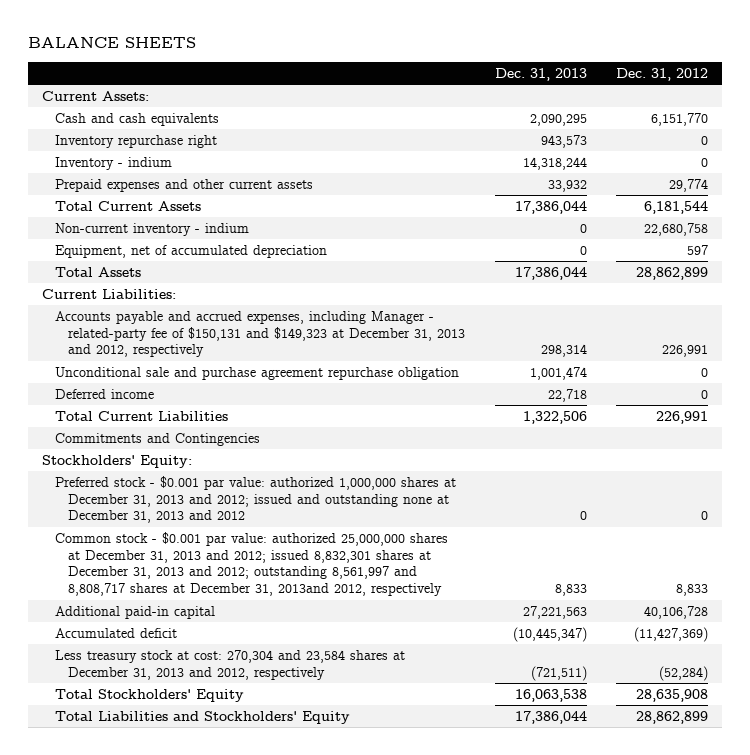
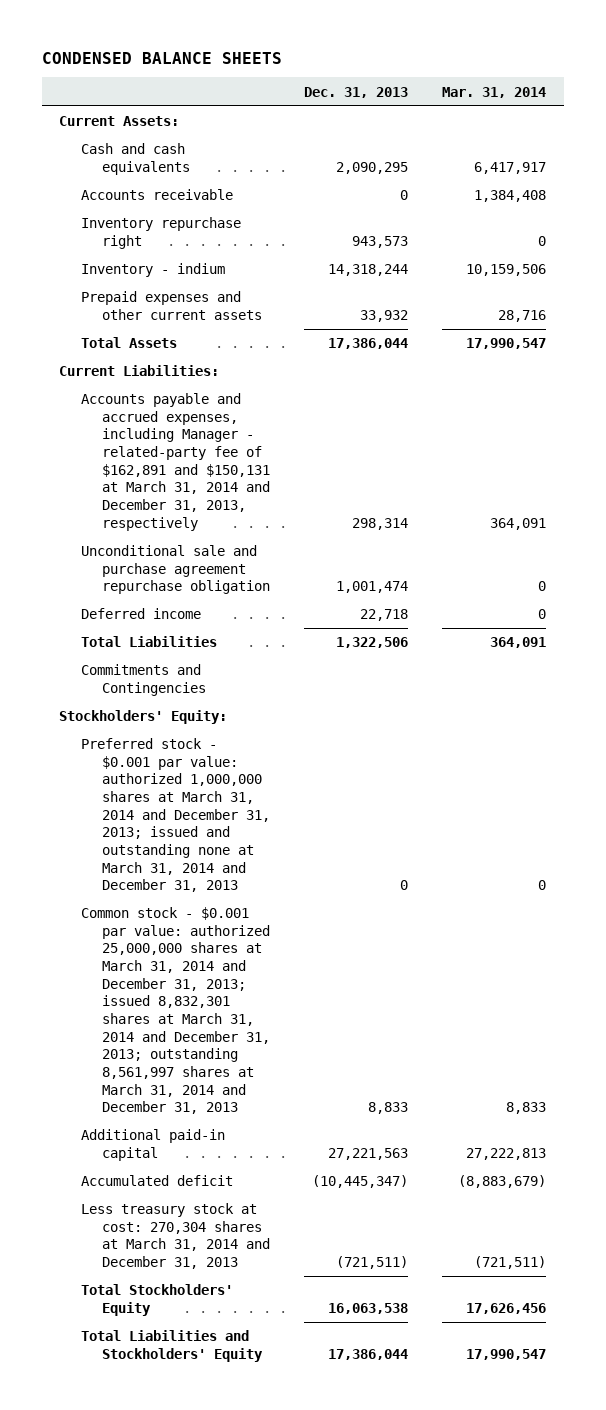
[27,37,196,49] BALANCE SHEETS -> [42,51,283,64] CONDENSED BALANCE SHEETS
[615,67,708,81] Dec. 31, 2012 -> none
none -> [442,86,547,98] Mar. 31, 2014
none -> [80,189,233,201] Accounts receivable
[55,200,202,211] Total Current Assets -> none
[55,222,250,236] Non-current inventory - indium -> none
[55,244,328,258] Equipment, net of accumulated depreciation -> none
[55,310,466,358] Accounts payable and accrued expenses, including Manager - related-party fee of $150,131 and $149,323 at December 31, 2013 and 2012, respectively -> [80,393,270,531] Accounts payable and accrued expenses, including Manager - related-party fee of $162,891 and $150,131 at March 31, 2014 and December 31, 2013, respectively
[55,410,229,421] Total Current Liabilities -> [80,636,217,648] Total Liabilities
[55,475,457,524] Preferred stock - $0.001 par value: authorized 1,000,000 shares at December 31, 2013 and 2012; issued and outstanding none at December 31, 2013 and 2012 -> [80,738,270,893] Preferred stock - $0.001 par value: authorized 1,000,000 shares at March 31, 2014 and December 31, 2013; issued and outstanding none at March 31, 2014 and December 31, 2013
[55,531,449,596] Common stock - $0.001 par value: authorized 25,000,000 shares at December 31, 2013 and 2012; issued 8,832,301 shares at December 31, 2013 and 2012; outstanding 8,561,997 and 8,808,717 shares at December 31, 2013and 2012, respectively -> [80,907,270,1115] Common stock - $0.001 par value: authorized 25,000,000 shares at March 31, 2014 and December 31, 2013; issued 8,832,301 shares at March 31, 2014 and December 31, 2013; outstanding 8,561,997 shares at March 31, 2014 and December 31, 2013
[55,649,406,680] Less treasury stock at cost: 270,304 and 23,584 shares at December 31, 2013 and 2012, respectively -> [80,1203,270,1270] Less treasury stock at cost: 270,304 shares at March 31, 2014 and December 31, 2013

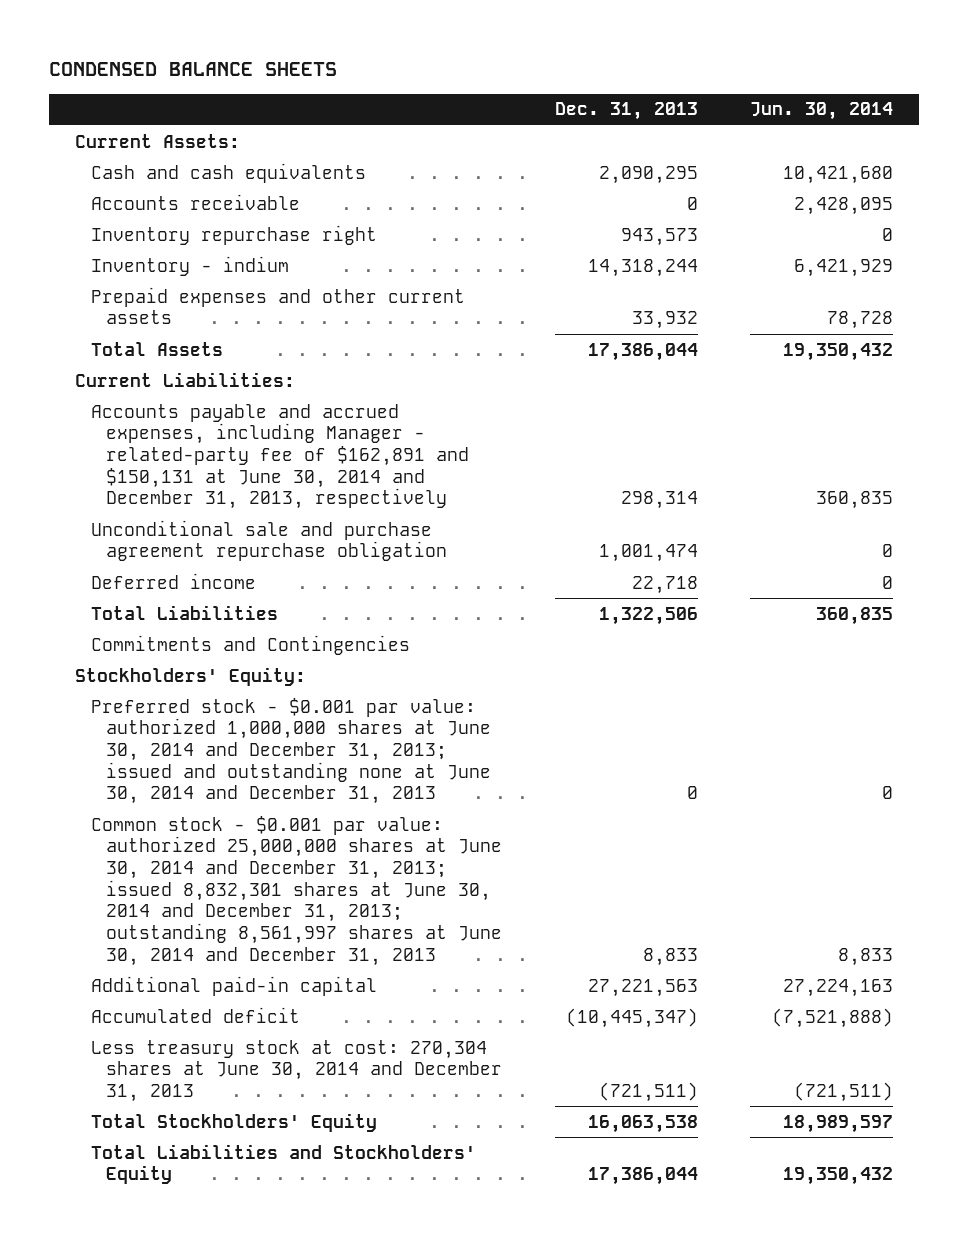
[442,86,547,98] Mar. 31, 2014 -> none
none -> [749,102,893,121] Jun. 30, 2014
[80,393,270,531] Accounts payable and accrued expenses, including Manager - related-party fee of $162,891 and $150,131 at March 31, 2014 and December 31, 2013, respectively -> [90,403,470,510] Accounts payable and accrued expenses, including Manager - related-party fee of $162,891 and $150,131 at June 30, 2014 and December 31, 2013, respectively
[80,738,270,893] Preferred stock - $0.001 par value: authorized 1,000,000 shares at March 31, 2014 and December 31, 2013; issued and outstanding none at March 31, 2014 and December 31, 2013 -> [90,697,492,805] Preferred stock - $0.001 par value: authorized 1,000,000 shares at June 30, 2014 and December 31, 2013; issued and outstanding none at June 30, 2014 and December 31, 2013
[80,907,270,1115] Common stock - $0.001 par value: authorized 25,000,000 shares at March 31, 2014 and December 31, 2013; issued 8,832,301 shares at March 31, 2014 and December 31, 2013; outstanding 8,561,997 shares at March 31, 2014 and December 31, 2013 -> [90,815,503,966] Common stock - $0.001 par value: authorized 25,000,000 shares at June 30, 2014 and December 31, 2013; issued 8,832,301 shares at June 30, 2014 and December 31, 2013; outstanding 8,561,997 shares at June 30, 2014 and December 31, 2013
[80,1203,270,1270] Less treasury stock at cost: 270,304 shares at March 31, 2014 and December 31, 2013 -> [90,1039,503,1102] Less treasury stock at cost: 270,304 shares at June 30, 2014 and December 31, 2013

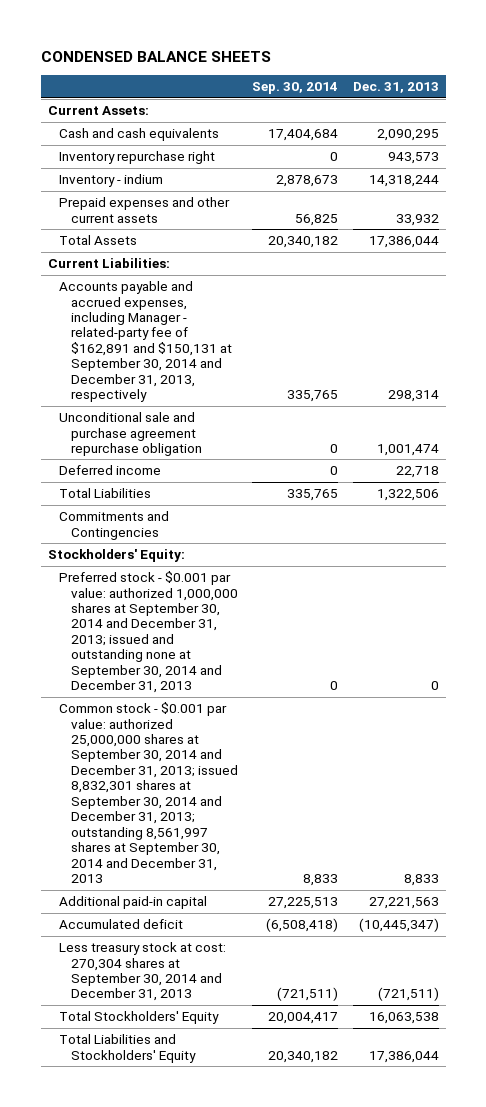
[749,102,893,121] Jun. 30, 2014 -> none
none -> [252,82,339,95] Sep. 30, 2014
[90,193,300,210] Accounts receivable -> none
[90,403,470,510] Accounts payable and accrued expenses, including Manager - related-party fee of $162,891 and $150,131 at June 30, 2014 and December 31, 2013, respectively -> [59,281,233,403] Accounts payable and accrued expenses, including Manager - related-party fee of $162,891 and $150,131 at September 30, 2014 and December 31, 2013, respectively
[90,697,492,805] Preferred stock - $0.001 par value: authorized 1,000,000 shares at June 30, 2014 and December 31, 2013; issued and outstanding none at June 30, 2014 and December 31, 2013 -> [59,571,239,694] Preferred stock - $0.001 par value: authorized 1,000,000 shares at September 30, 2014 and December 31, 2013; issued and outstanding none at September 30, 2014 and December 31, 2013
[90,815,503,966] Common stock - $0.001 par value: authorized 25,000,000 shares at June 30, 2014 and December 31, 2013; issued 8,832,301 shares at June 30, 2014 and December 31, 2013; outstanding 8,561,997 shares at June 30, 2014 and December 31, 2013 -> [59,702,239,884] Common stock - $0.001 par value: authorized 25,000,000 shares at September 30, 2014 and December 31, 2013; issued 8,832,301 shares at September 30, 2014 and December 31, 2013; outstanding 8,561,997 shares at September 30, 2014 and December 31, 2013
[90,1039,503,1102] Less treasury stock at cost: 270,304 shares at June 30, 2014 and December 31, 2013 -> [59,942,227,1002] Less treasury stock at cost: 270,304 shares at September 30, 2014 and December 31, 2013

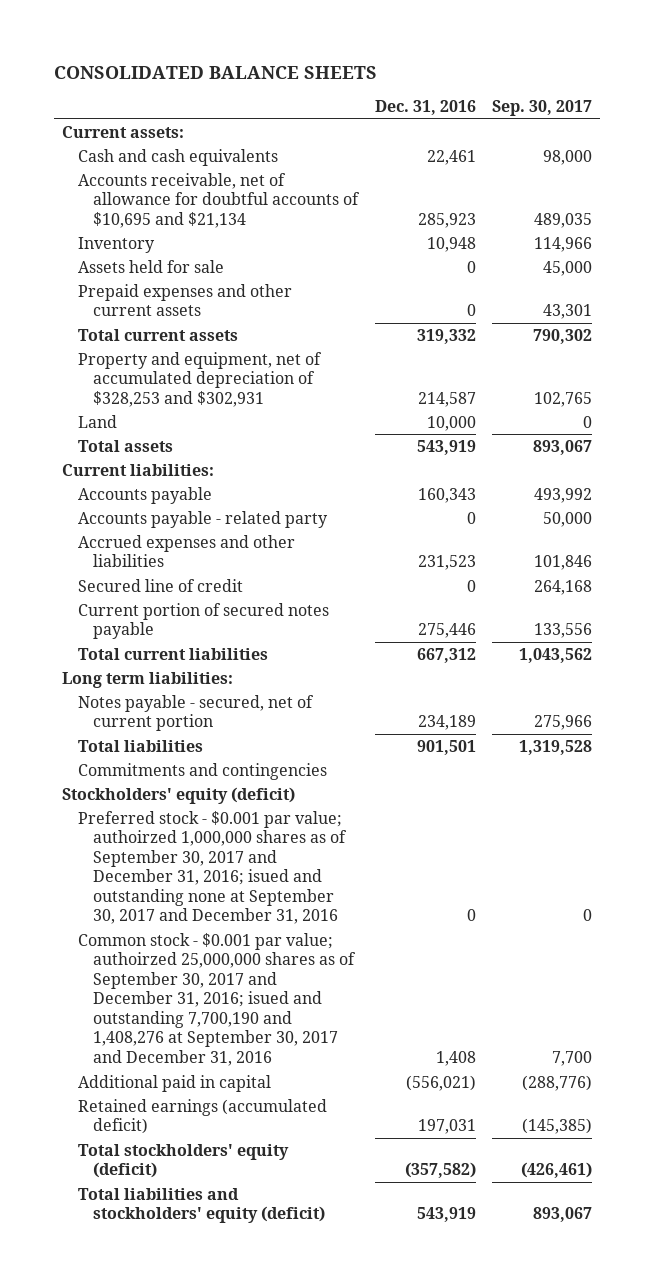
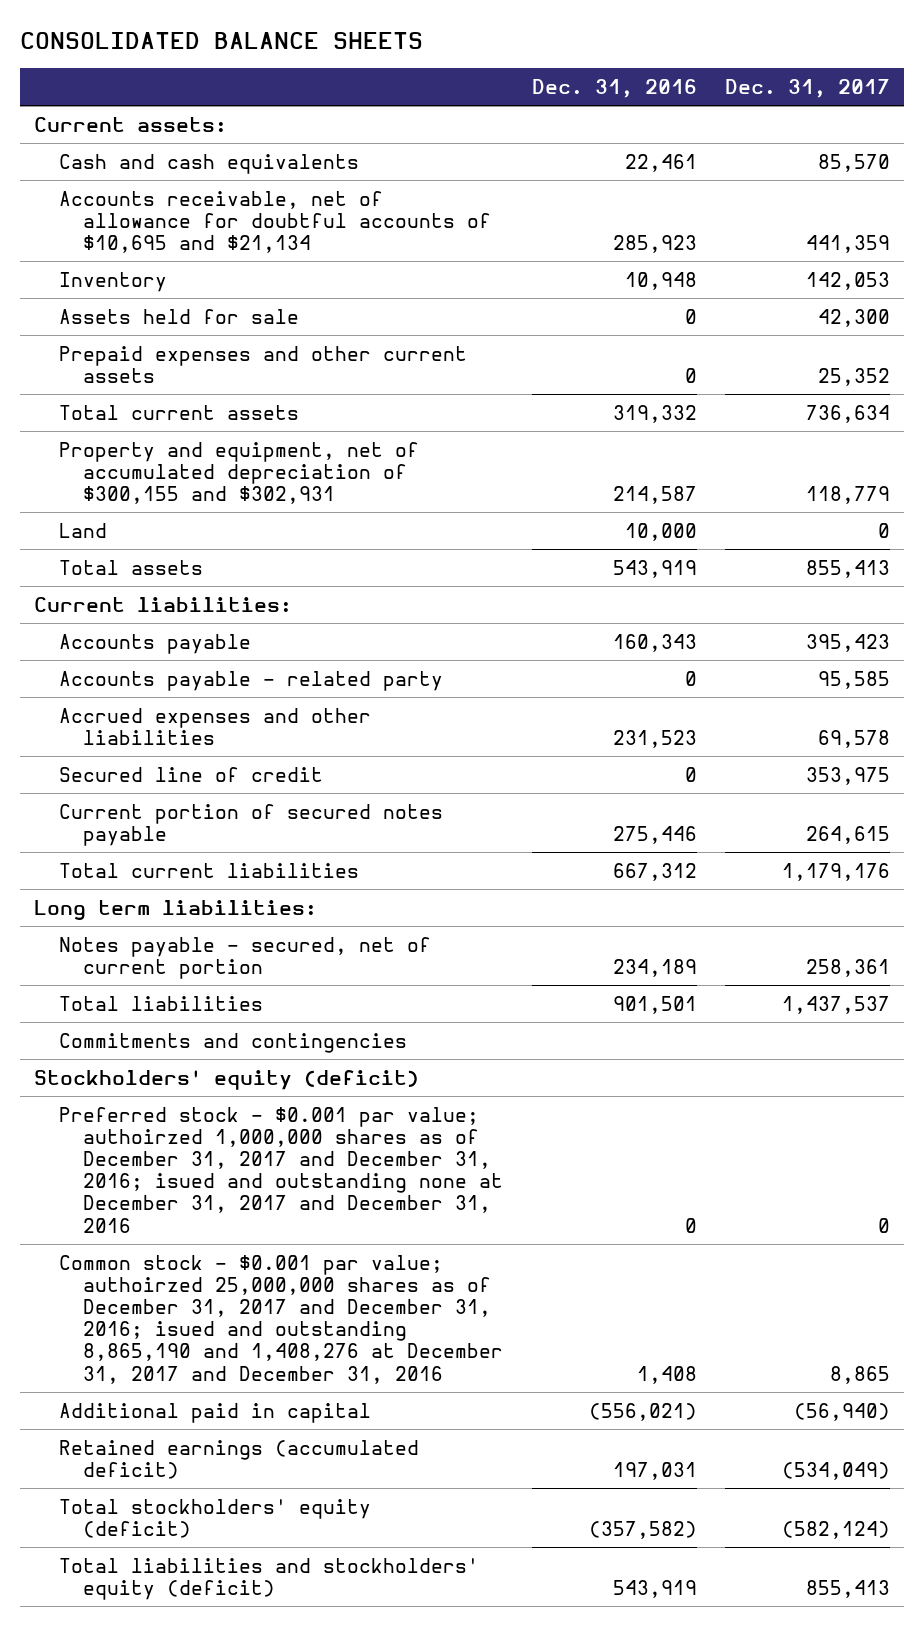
[491,100,592,117] Sep. 30, 2017 -> none
none -> [724,79,890,99] Dec. 31, 2017
[77,351,322,407] Property and equipment, net of accumulated depreciation of $328,253 and $302,931 -> [58,441,419,505] Property and equipment, net of accumulated depreciation of $300,155 and $302,931
[77,810,348,925] Preferred stock - $0.001 par value; authoirzed 1,000,000 shares as of September 30, 2017 and December 31, 2016; isued and outstanding none at September 30, 2017 and December 31, 2016 -> [58,1106,504,1233] Preferred stock - $0.001 par value; authoirzed 1,000,000 shares as of December 31, 2017 and December 31, 2016; isued and outstanding none at December 31, 2017 and December 31, 2016
[77,932,357,1066] Common stock - $0.001 par value; authoirzed 25,000,000 shares as of September 30, 2017 and December 31, 2016; isued and outstanding 7,700,190 and 1,408,276 at September 30, 2017 and December 31, 2016 -> [58,1254,504,1384] Common stock - $0.001 par value; authoirzed 25,000,000 shares as of December 31, 2017 and December 31, 2016; isued and outstanding 8,865,190 and 1,408,276 at December 31, 2017 and December 31, 2016

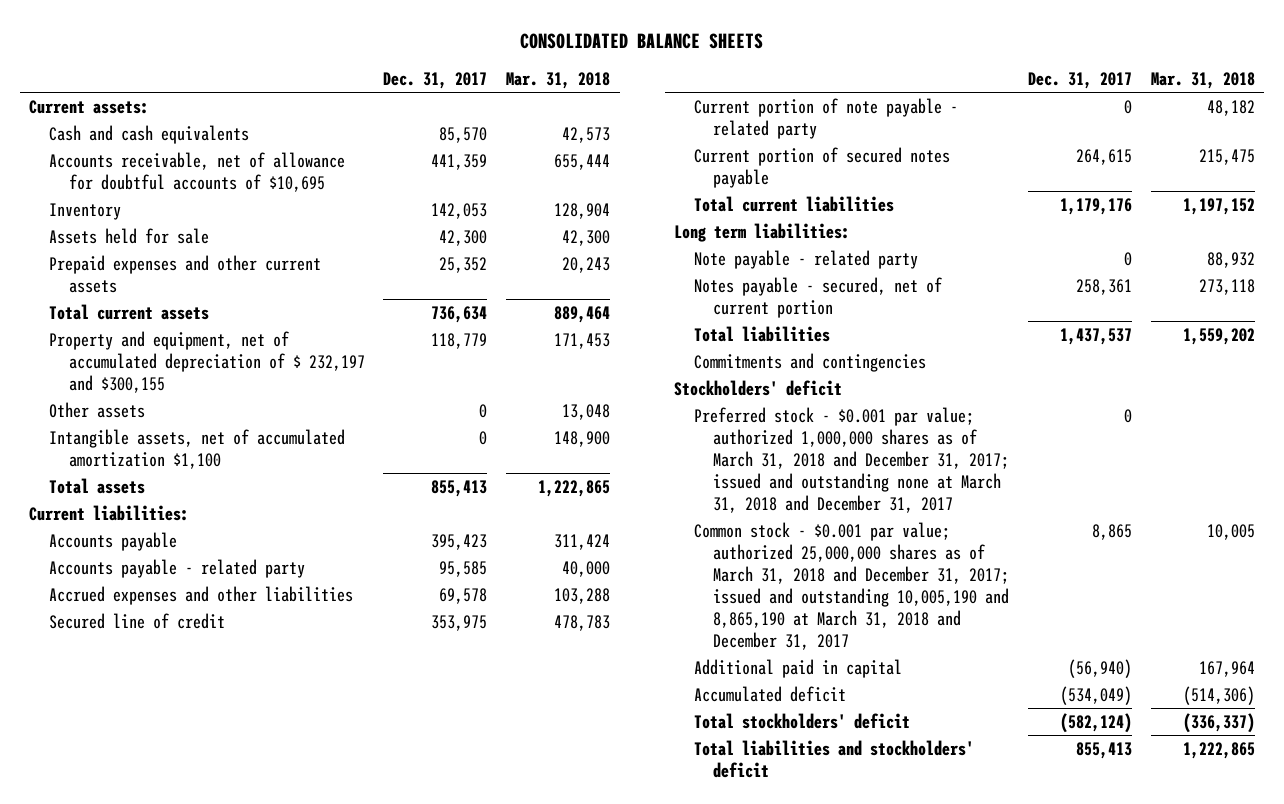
[531,79,697,99] Dec. 31, 2016 -> none
none -> [506,72,611,90] Mar. 31, 2018
[58,190,492,254] Accounts receivable, net of allowance for doubtful accounts of $10,695 and $21,134 -> [48,151,345,192] Accounts receivable, net of allowance for doubtful accounts of $10,695
[58,522,107,538] Land -> none
[58,441,419,505] Property and equipment, net of accumulated depreciation of $300,155 and $302,931 -> [48,330,365,393] Property and equipment, net of accumulated depreciation of $ 232,197 and $300,155
none -> [48,401,145,418] Other assets
none -> [48,428,345,469] Intangible assets, net of accumulated amortization $1,100
none -> [693,97,958,139] Current portion of note payable - related party
none -> [693,249,918,269] Note payable - related party
[34,1069,420,1090] Stockholders' equity (deficit) -> [673,379,842,396] Stockholders' deficit
[58,1106,504,1233] Preferred stock - $0.001 par value; authoirzed 1,000,000 shares as of December 31, 2017 and December 31, 2016; isued and outstanding none at December 31, 2017 and December 31, 2016 -> [693,406,1010,513] Preferred stock - $0.001 par value; authorized 1,000,000 shares as of March 31, 2018 and December 31, 2017; issued and outstanding none at March 31, 2018 and December 31, 2017
[58,1254,504,1384] Common stock - $0.001 par value; authoirzed 25,000,000 shares as of December 31, 2017 and December 31, 2016; isued and outstanding 8,865,190 and 1,408,276 at December 31, 2017 and December 31, 2016 -> [693,521,1010,650] Common stock - $0.001 par value; authorized 25,000,000 shares as of March 31, 2018 and December 31, 2017; issued and outstanding 10,005,190 and 8,865,190 at March 31, 2018 and December 31, 2017
[58,1439,419,1479] Retained earnings (accumulated deficit) -> [693,685,846,702] Accumulated deficit
[58,1498,371,1538] Total stockholders' equity (deficit) -> [693,712,910,729] Total stockholders' deficit
[58,1557,479,1600] Total liabilities and stockholders' equity (deficit) -> [693,739,974,778] Total liabilities and stockholders' deficit

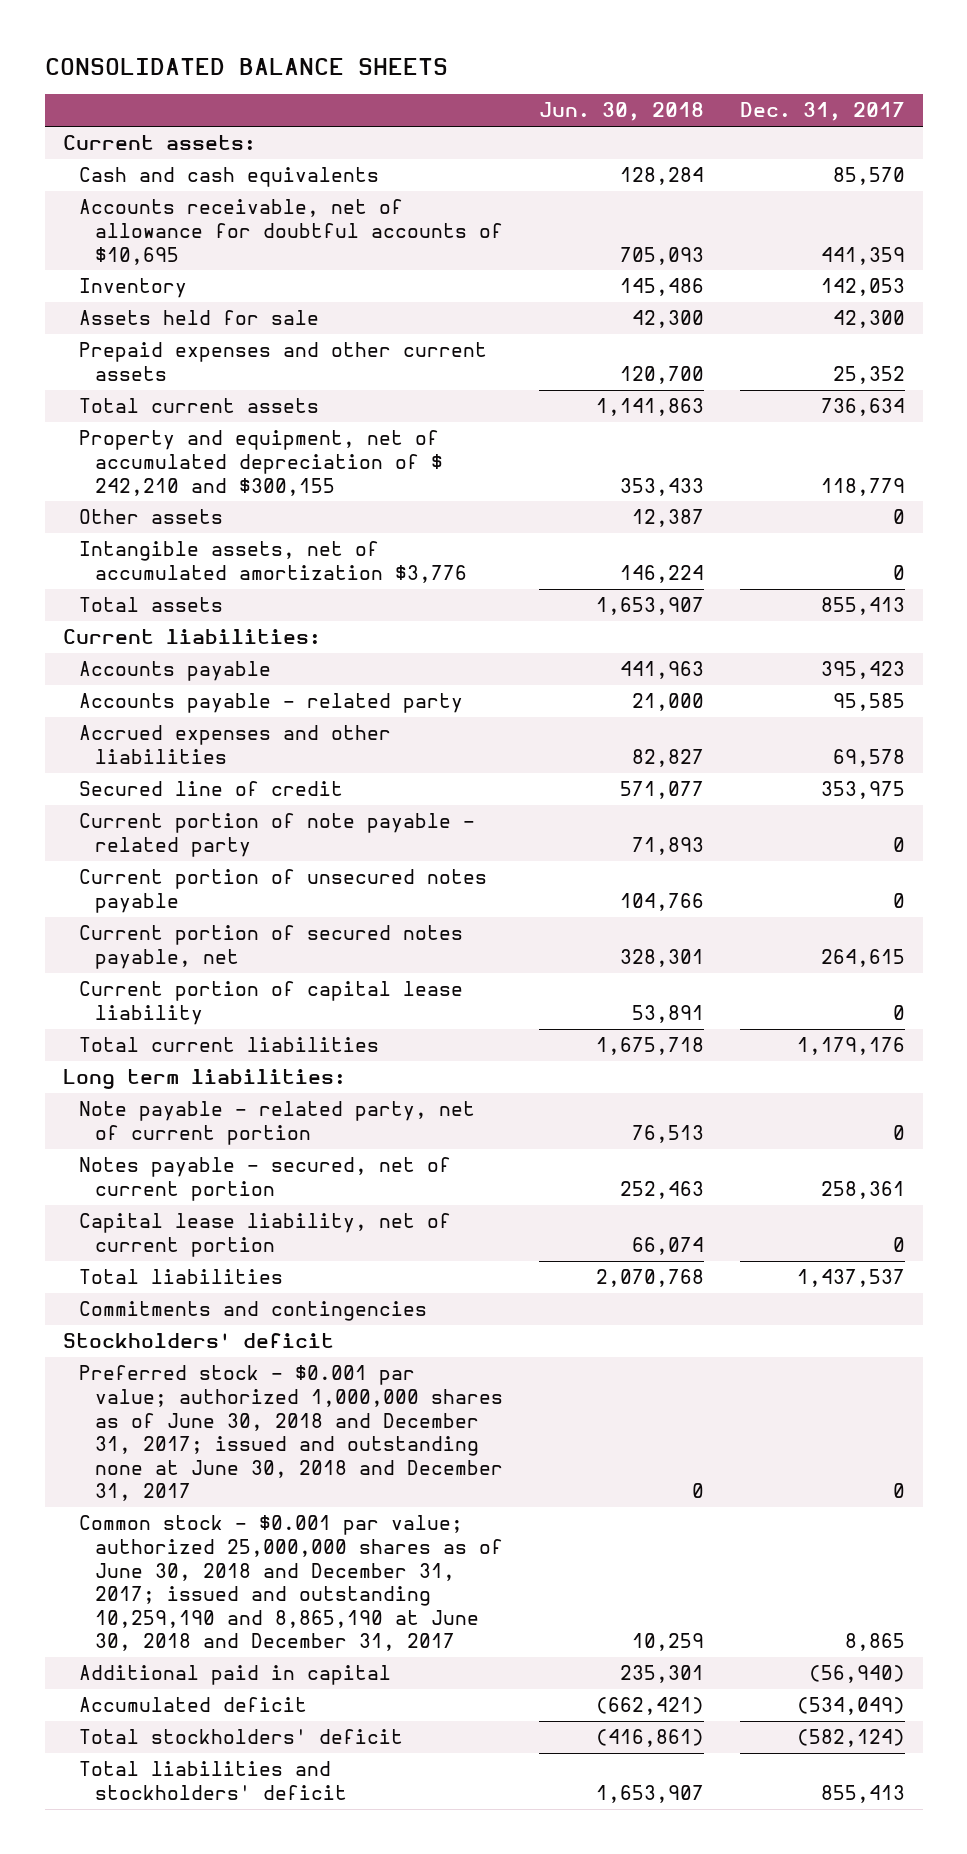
[506,72,611,90] Mar. 31, 2018 -> none
none -> [538,102,704,122] Jun. 30, 2018
[48,330,365,393] Property and equipment, net of accumulated depreciation of $ 232,197 and $300,155 -> [78,430,443,496] Property and equipment, net of accumulated depreciation of $ 242,210 and $300,155
[48,428,345,469] Intangible assets, net of accumulated amortization $1,100 -> [78,541,467,583] Intangible assets, net of accumulated amortization $3,776
none -> [78,869,487,913] Current portion of unsecured notes payable
[693,146,950,188] Current portion of secured notes payable -> [78,925,463,969] Current portion of secured notes payable, net
none -> [78,981,463,1025] Current portion of capital lease liability
[693,249,918,269] Note payable - related party -> [78,1101,475,1145] Note payable - related party, net of current portion
none -> [78,1213,451,1257] Capital lease liability, net of current portion
[693,406,1010,513] Preferred stock - $0.001 par value; authorized 1,000,000 shares as of March 31, 2018 and December 31, 2017; issued and outstanding none at March 31, 2018 and December 31, 2017 -> [78,1365,503,1502] Preferred stock - $0.001 par value; authorized 1,000,000 shares as of June 30, 2018 and December 31, 2017; issued and outstanding none at June 30, 2018 and December 31, 2017
[693,521,1010,650] Common stock - $0.001 par value; authorized 25,000,000 shares as of March 31, 2018 and December 31, 2017; issued and outstanding 10,005,190 and 8,865,190 at March 31, 2018 and December 31, 2017 -> [78,1515,503,1652] Common stock - $0.001 par value; authorized 25,000,000 shares as of June 30, 2018 and December 31, 2017; issued and outstanding 10,259,190 and 8,865,190 at June 30, 2018 and December 31, 2017

